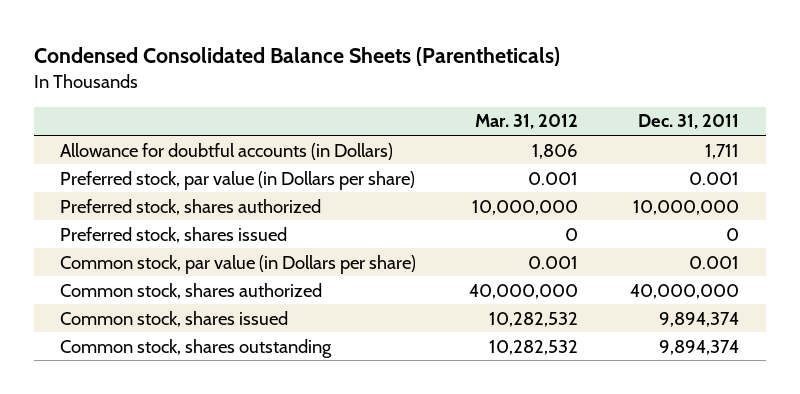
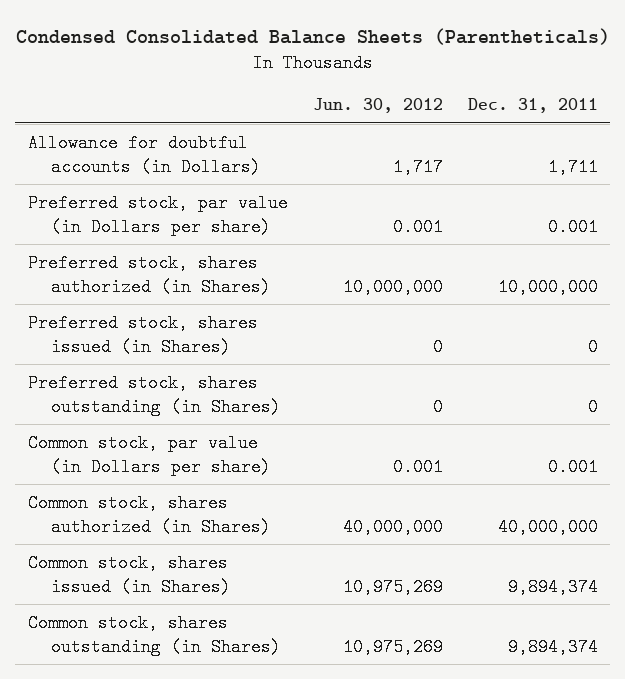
[474,114,578,130] Mar. 31, 2012 -> none
none -> [312,98,443,114] Jun. 30, 2012
[60,198,322,215] Preferred stock, shares authorized -> [27,253,271,296] Preferred stock, shares authorized (in Shares)
[60,226,288,243] Preferred stock, shares issued -> [27,313,258,356] Preferred stock, shares issued (in Shares)
none -> [27,373,281,416] Preferred stock, shares outstanding (in Shares)
[60,282,323,299] Common stock, shares authorized -> [27,493,271,536] Common stock, shares authorized (in Shares)
[60,310,289,327] Common stock, shares issued -> [27,553,231,596] Common stock, shares issued (in Shares)
[60,338,333,358] Common stock, shares outstanding -> [27,613,281,656] Common stock, shares outstanding (in Shares)

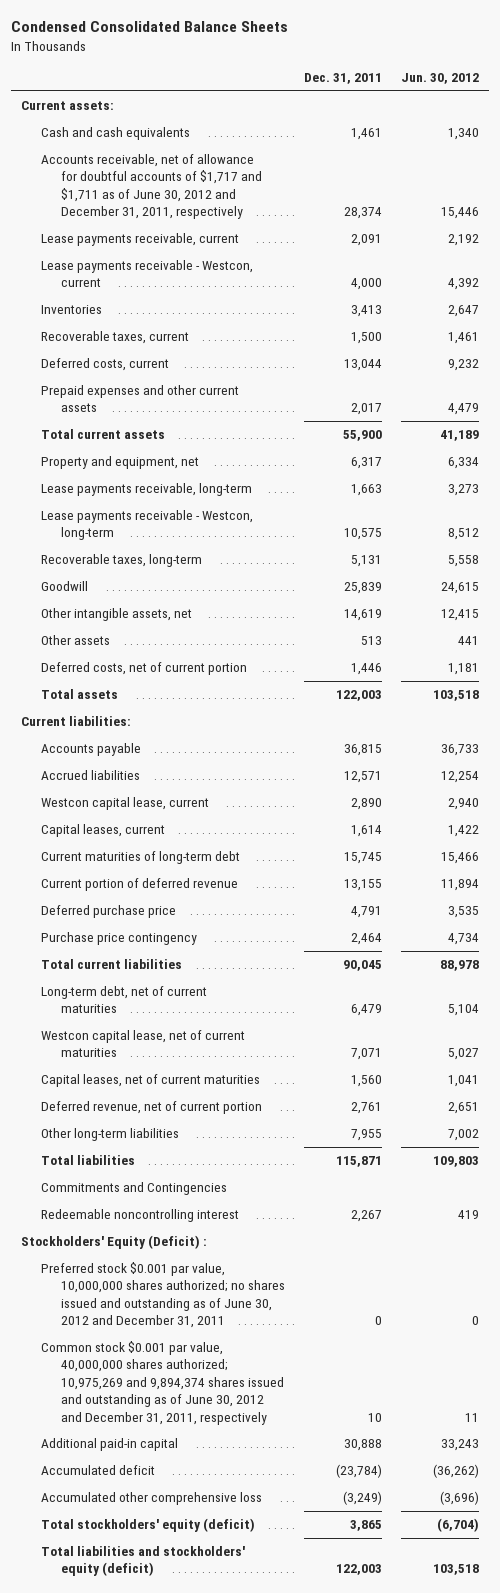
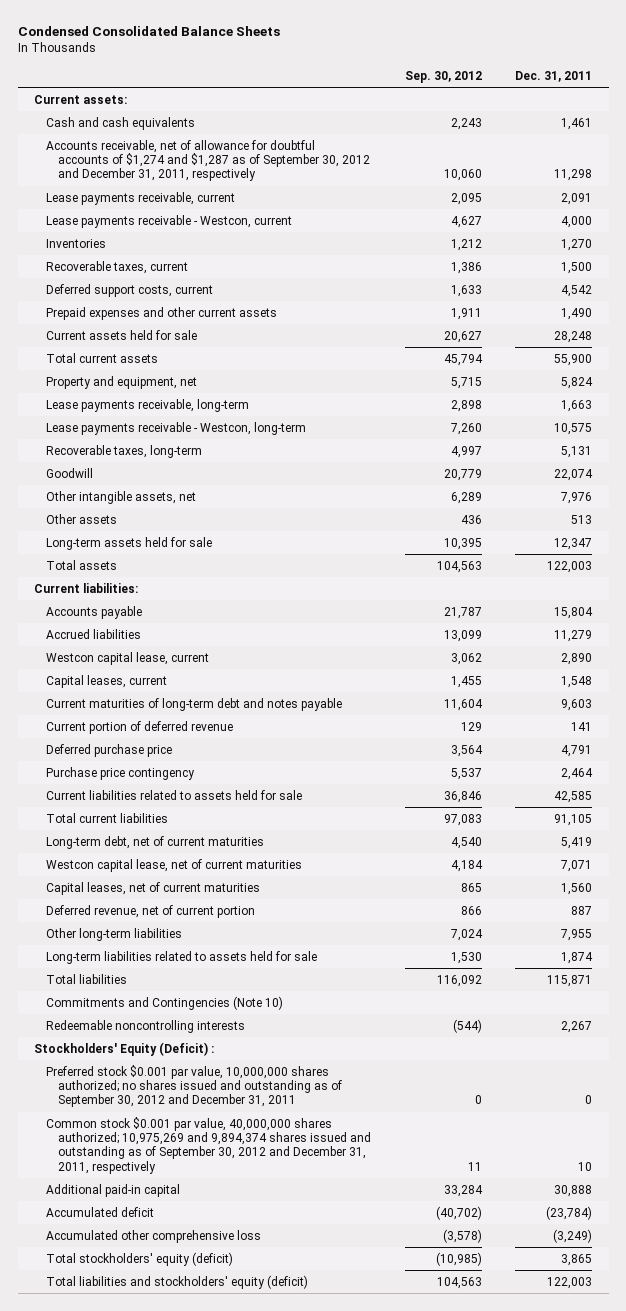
[401,73,480,85] Jun. 30, 2012 -> none
none -> [404,71,482,84] Sep. 30, 2012
[41,154,263,220] Accounts receivable, net of allowance for doubtful accounts of $1,717 and $1,711 as of June 30, 2012 and December 31, 2011, respectively -> [46,139,371,182] Accounts receivable, net of allowance for doubtful accounts of $1,274 and $1,287 as of September 30, 2012 and December 31, 2011, respectively
[344,207,383,220] 28,374 -> [553,169,592,182] 11,298
[351,305,383,318] 3,413 -> [560,238,592,251] 1,270
[41,358,170,372] Deferred costs, current -> [46,283,214,297] Deferred support costs, current
[344,359,383,372] 13,044 -> [560,284,592,297] 4,542
[351,403,383,416] 2,017 -> [560,307,592,320] 1,490
none -> [46,329,198,340] Current assets held for sale
[351,457,383,470] 6,317 -> [560,376,593,389] 5,824
[344,582,383,595] 25,839 -> [553,468,593,481] 22,074
[344,609,383,622] 14,619 -> [560,491,592,504] 7,976
[41,662,248,676] Deferred costs, net of current portion -> none
none -> [46,536,213,550] Long-term assets held for sale
[344,744,383,757] 36,815 -> [553,606,593,619] 15,804
[344,771,383,784] 12,571 -> [553,629,592,642] 11,279
[351,825,383,838] 1,614 -> [560,675,592,688] 1,548
[41,851,241,865] Current maturities of long-term debt -> [46,697,343,711] Current maturities of long-term debt and notes payable
[344,852,383,865] 15,745 -> [560,698,592,711] 9,603
[344,879,383,892] 13,155 -> [570,721,592,731] 141
none -> [46,789,303,800] Current liabilities related to assets held for sale
[343,960,383,972] 90,045 -> [553,813,592,826] 91,105
[351,1004,383,1017] 6,479 -> [560,836,592,849] 5,419
[351,1102,383,1115] 2,761 -> [570,905,592,915] 887
none -> [46,950,318,964] Long-term liabilities related to assets held for sale
[41,1182,228,1196] Commitments and Contingencies -> [46,995,284,1010] Commitments and Contingencies (Note 10)
[41,1209,240,1223] Redeemable noncontrolling interest -> [46,1019,246,1033] Redeemable noncontrolling interests
[41,1262,286,1329] Preferred stock $0.001 par value, 10,000,000 shares authorized; no shares issued and outstanding as of June 30, 2012 and December 31, 2011 -> [46,1064,343,1108] Preferred stock $0.001 par value, 10,000,000 shares authorized; no shares issued and outstanding as of September 30, 2012 and December 31, 2011
[41,1341,285,1425] Common stock $0.001 par value, 40,000,000 shares authorized; 10,975,269 and 9,894,374 shares issued and outstanding as of June 30, 2012 and December 31, 2011, respectively -> [46,1116,372,1174] Common stock $0.001 par value, 40,000,000 shares authorized; 10,975,269 and 9,894,374 shares issued and outstanding as of September 30, 2012 and December 31, 2011, respectively

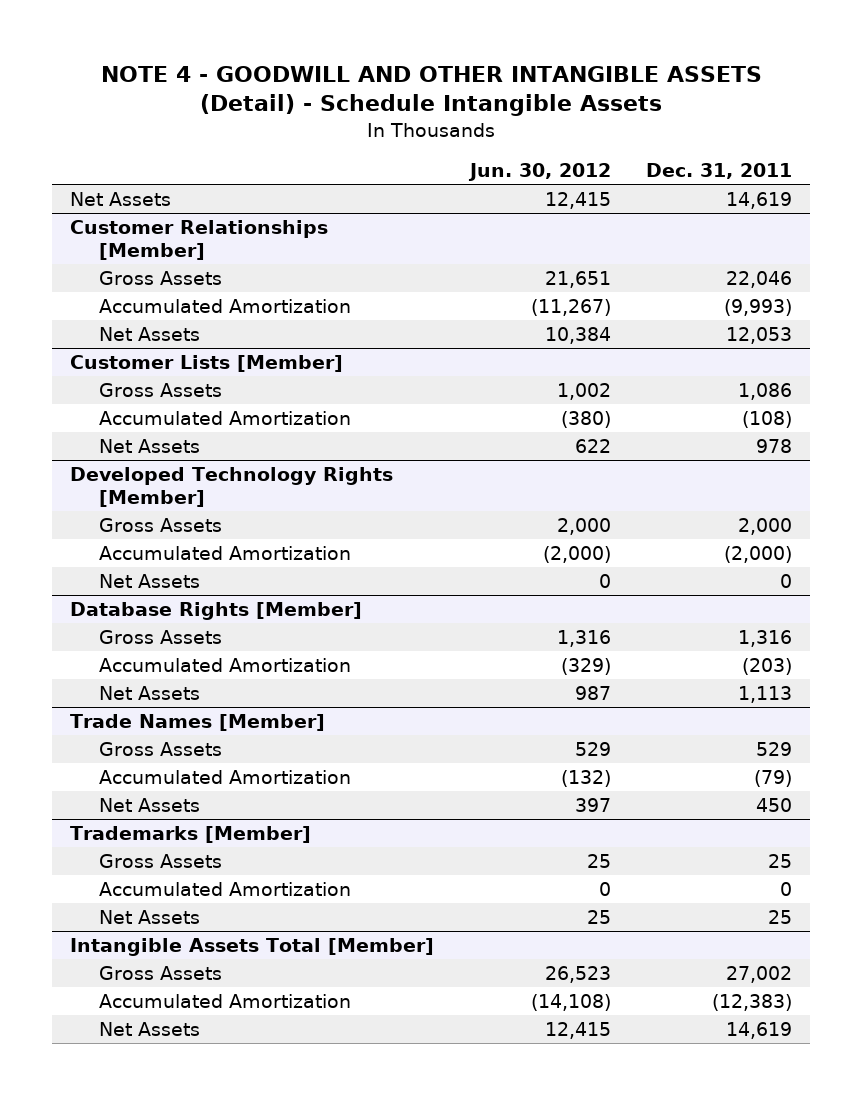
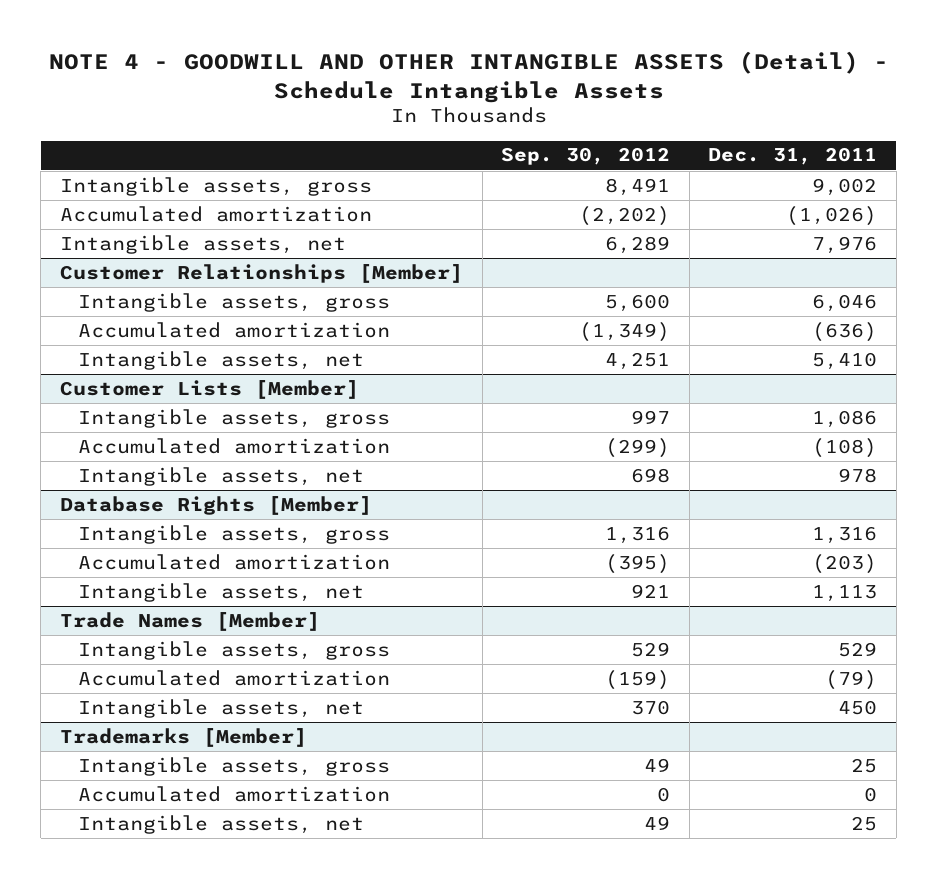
[467,162,611,181] Jun. 30, 2012 -> none
none -> [501,147,671,166] Sep. 30, 2012
none -> [59,176,372,196] Intangible assets, gross
none -> [59,205,372,222] Accumulated amortization
[70,192,172,207] Net Assets -> [59,234,346,254] Intangible assets, net
[726,192,793,210] 14,619 -> [812,235,878,254] 7,976
[98,271,222,286] Gross Assets -> [77,292,390,312] Intangible assets, gross
[726,271,793,289] 22,046 -> [812,293,878,312] 6,046
[98,299,351,314] Accumulated Amortization -> [77,321,390,338] Accumulated amortization
[724,299,793,317] (9,993) -> [812,321,878,342] (636)
[98,327,200,342] Net Assets -> [77,350,364,370] Intangible assets, net
[726,327,793,345] 12,053 -> [812,351,878,370] 5,410
[70,467,394,507] Developed Technology Rights [Member] -> none
[98,518,222,533] Gross Assets -> none
[98,546,351,561] Accumulated Amortization -> none
[98,574,200,589] Net Assets -> none
[98,383,222,398] Gross Assets -> [77,408,390,428] Intangible assets, gross
[98,411,351,426] Accumulated Amortization -> [77,437,390,454] Accumulated amortization
[98,439,200,454] Net Assets -> [77,466,364,486] Intangible assets, net
[98,630,222,645] Gross Assets -> [77,524,390,544] Intangible assets, gross
[98,658,351,673] Accumulated Amortization -> [77,553,390,570] Accumulated amortization
[98,686,200,701] Net Assets -> [77,582,364,602] Intangible assets, net
[98,742,222,757] Gross Assets -> [77,640,390,660] Intangible assets, gross
[98,770,351,785] Accumulated Amortization -> [77,669,390,686] Accumulated amortization
[98,798,200,813] Net Assets -> [77,698,364,718] Intangible assets, net
[70,938,435,957] Intangible Assets Total [Member] -> none
[98,966,222,981] Gross Assets -> none
[98,994,351,1009] Accumulated Amortization -> none
[98,1022,200,1037] Net Assets -> none
[98,854,222,869] Gross Assets -> [77,756,390,776] Intangible assets, gross
[98,882,351,897] Accumulated Amortization -> [77,785,390,802] Accumulated amortization
[98,910,200,925] Net Assets -> [77,814,364,834] Intangible assets, net

